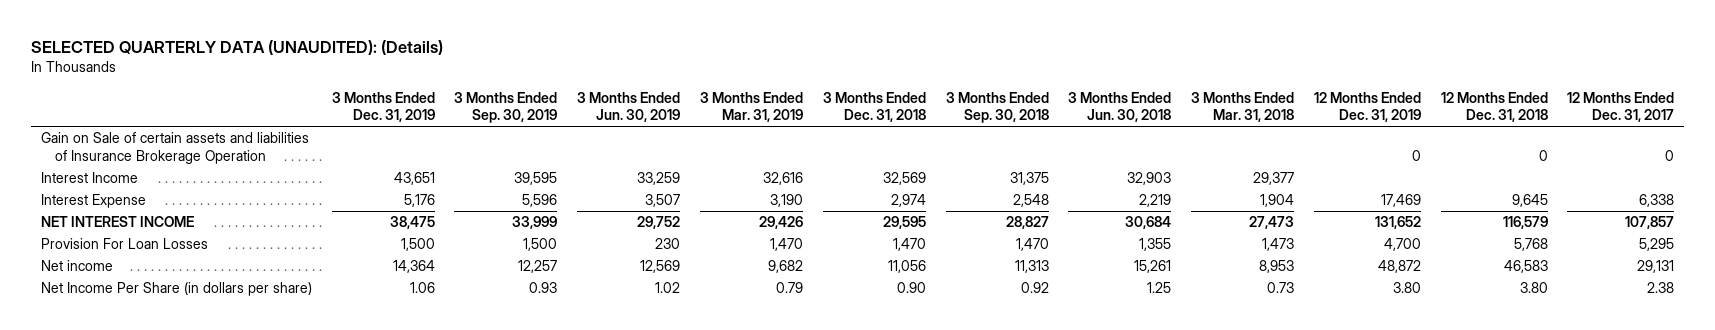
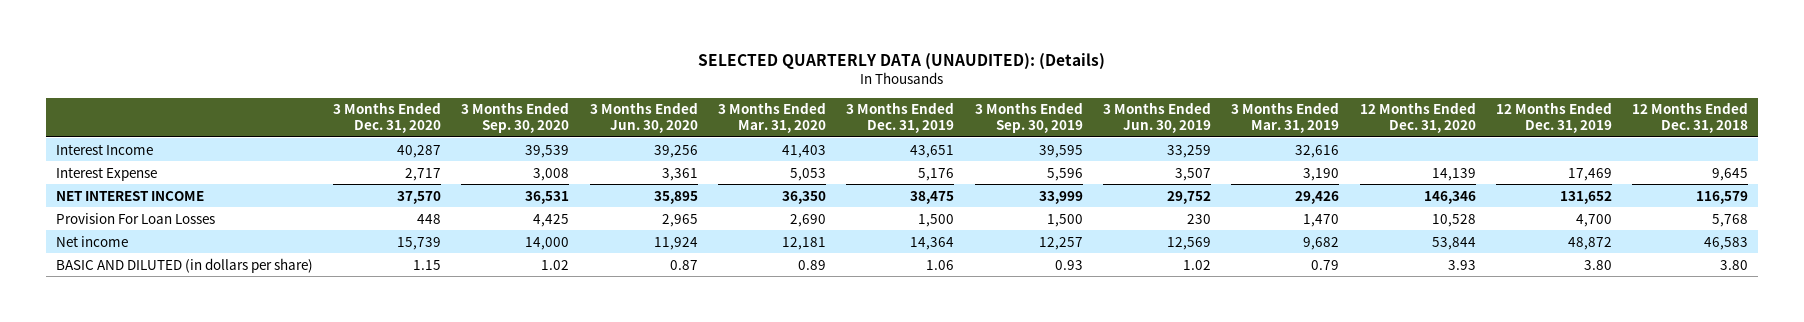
[822,91,926,123] 3 Months Ended Dec. 31, 2018 -> none
[945,91,1049,124] 3 Months Ended Sep. 30, 2018 -> none
[1068,91,1172,123] 3 Months Ended Jun. 30, 2018 -> none
[1191,91,1295,123] 3 Months Ended Mar. 31, 2018 -> none
[1567,91,1675,123] 12 Months Ended Dec. 31, 2017 -> none
none -> [333,102,442,134] 3 Months Ended Dec. 31, 2020
none -> [461,102,570,134] 3 Months Ended Sep. 30, 2020
none -> [589,102,698,134] 3 Months Ended Jun. 30, 2020
none -> [718,102,827,134] 3 Months Ended Mar. 31, 2020
none -> [1359,102,1476,134] 12 Months Ended Dec. 31, 2020
[40,132,309,164] Gain on Sale of certain assets and liabilities of Insurance Brokerage Operation -> none
[40,282,312,297] Net Income Per Share (in dollars per share) -> [55,257,313,273] BASIC AND DILUTED (in dollars per share)

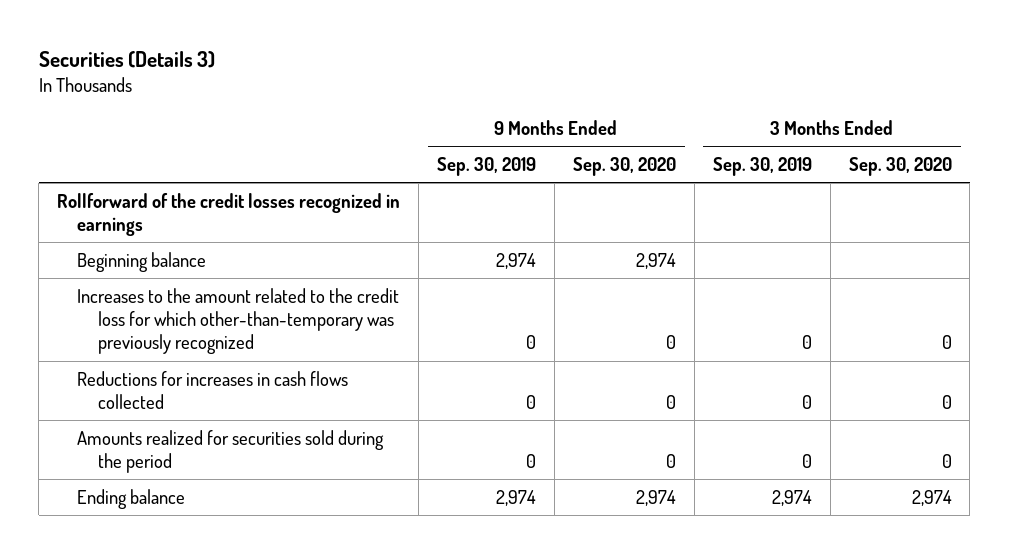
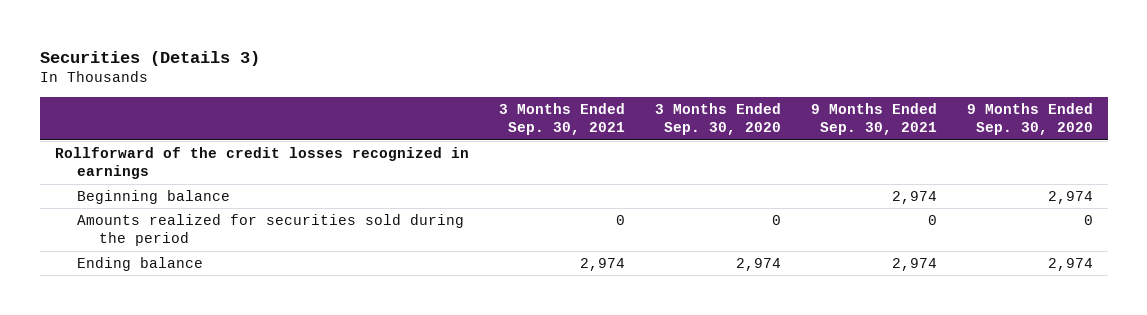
[436,156,536,176] Sep. 30, 2019 -> none
[712,156,812,176] Sep. 30, 2019 -> none
none -> [498,102,625,136] 3 Months Ended Sep. 30, 2021
none -> [810,102,937,136] 9 Months Ended Sep. 30, 2021
[77,287,400,355] Increases to the amount related to the credit loss for which other-than-temporary was previously recognized -> none
[77,370,349,410] Reductions for increases in cash flows collected -> none

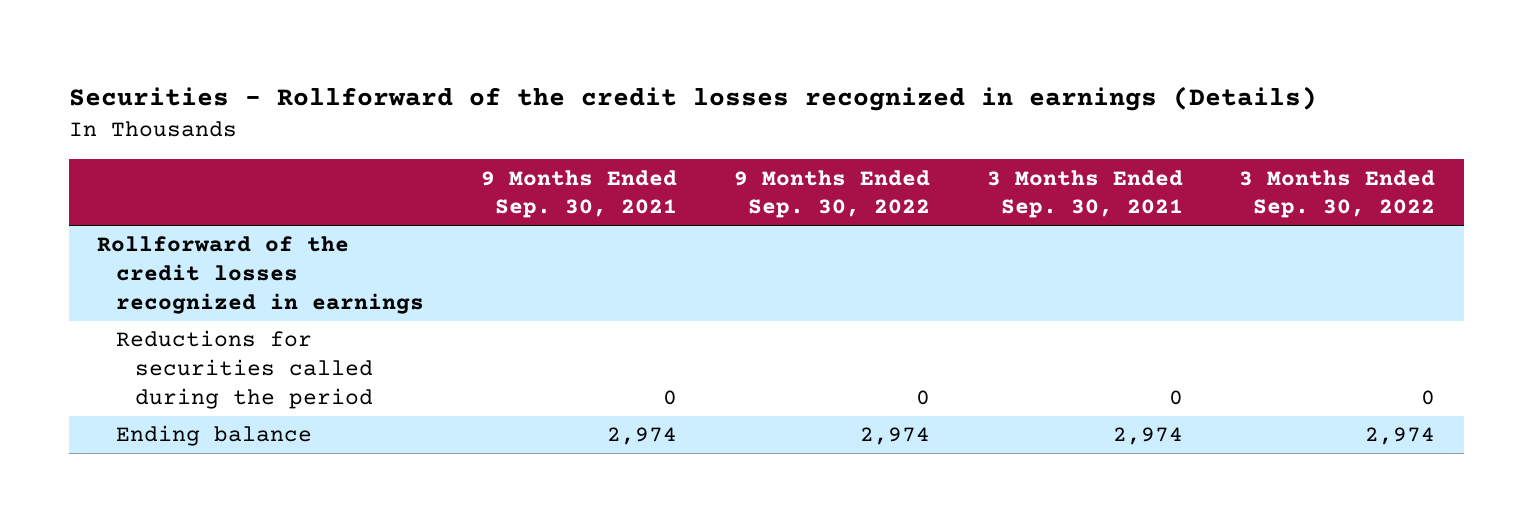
[39,50,260,66] Securities (Details 3) -> [68,85,1317,111] Securities - Rollforward of the credit losses recognized in earnings (Details)
[654,102,781,136] 3 Months Ended Sep. 30, 2020 -> none
[966,102,1093,136] 9 Months Ended Sep. 30, 2020 -> none
none -> [733,169,930,219] 9 Months Ended Sep. 30, 2022
none -> [1239,169,1436,219] 3 Months Ended Sep. 30, 2022
[76,189,230,204] Beginning balance -> none
[76,213,464,247] Amounts realized for securities sold during the period -> [116,330,374,410] Reductions for securities called during the period

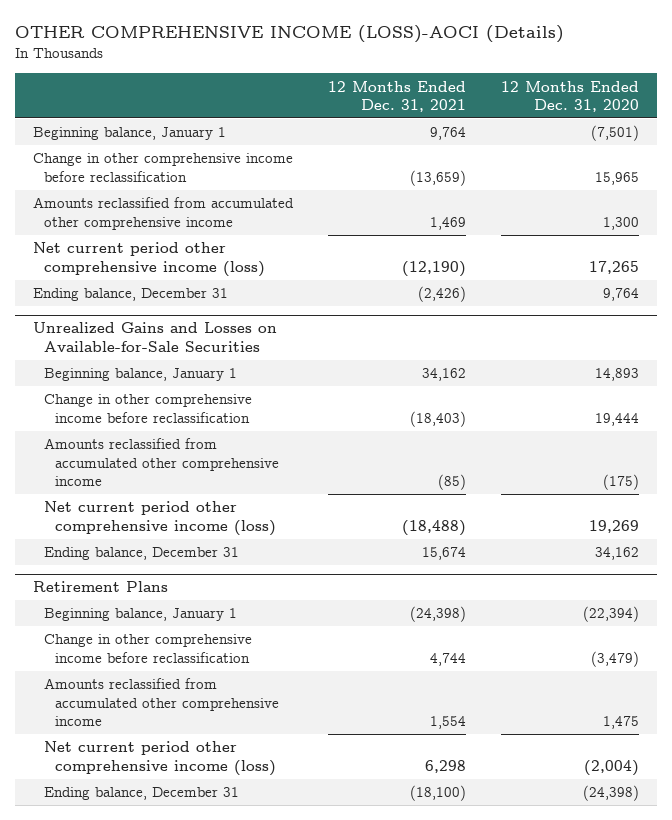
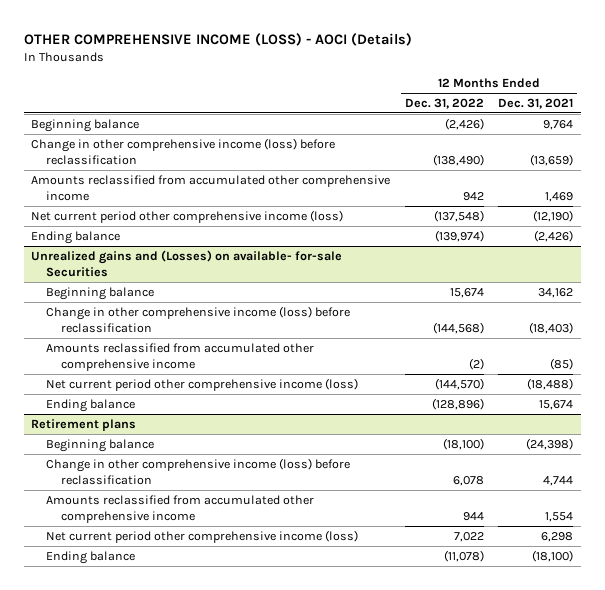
[15,25,565,44] OTHER COMPREHENSIVE INCOME (LOSS)-AOCI (Details) -> [24,32,413,46] OTHER COMPREHENSIVE INCOME (LOSS) - AOCI (Details)
[501,80,640,113] 12 Months Ended Dec. 31, 2020 -> none
none -> [404,97,484,109] Dec. 31, 2022
[32,127,226,141] Beginning balance, January 1 -> [31,118,140,132] Beginning balance
[32,153,293,182] Change in other comprehensive income before reclassification -> [31,137,336,165] Change in other comprehensive income (loss) before reclassification
[32,288,228,302] Ending balance, December 31 -> [31,230,121,244] Ending balance
[32,322,277,352] Unrealized Gains and Losses on Available-for-Sale Securities -> [31,249,343,277] Unrealized gains and (Losses) on available- for-sale Securities
[43,368,237,382] Beginning balance, January 1 -> [46,286,155,300] Beginning balance
[43,394,252,423] Change in other comprehensive income before reclassification -> [46,305,351,333] Change in other comprehensive income (loss) before reclassification
[43,547,239,561] Ending balance, December 31 -> [46,398,136,412] Ending balance
[32,581,168,593] Retirement Plans -> [31,418,137,431] Retirement plans
[43,608,237,622] Beginning balance, January 1 -> [46,438,155,452] Beginning balance
[43,634,252,663] Change in other comprehensive income before reclassification -> [46,457,351,485] Change in other comprehensive income (loss) before reclassification
[43,787,239,801] Ending balance, December 31 -> [46,550,136,564] Ending balance

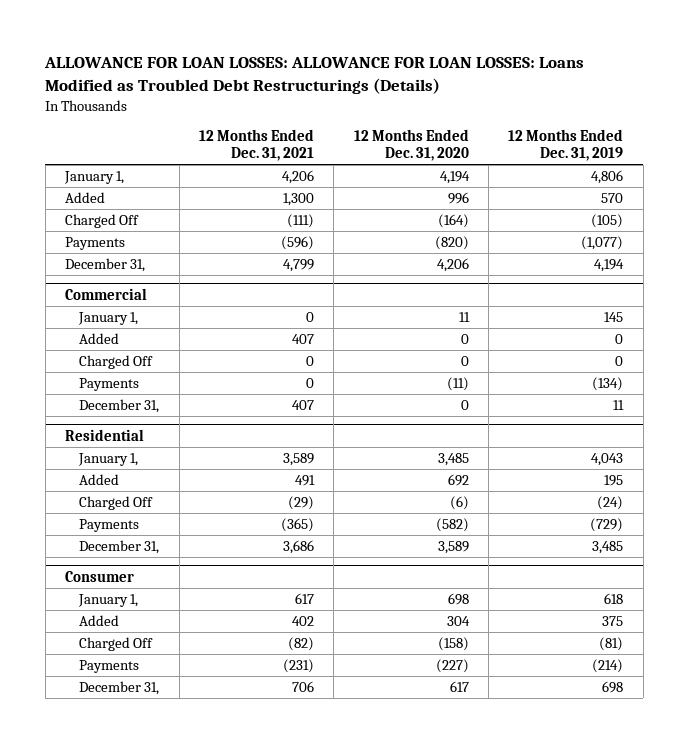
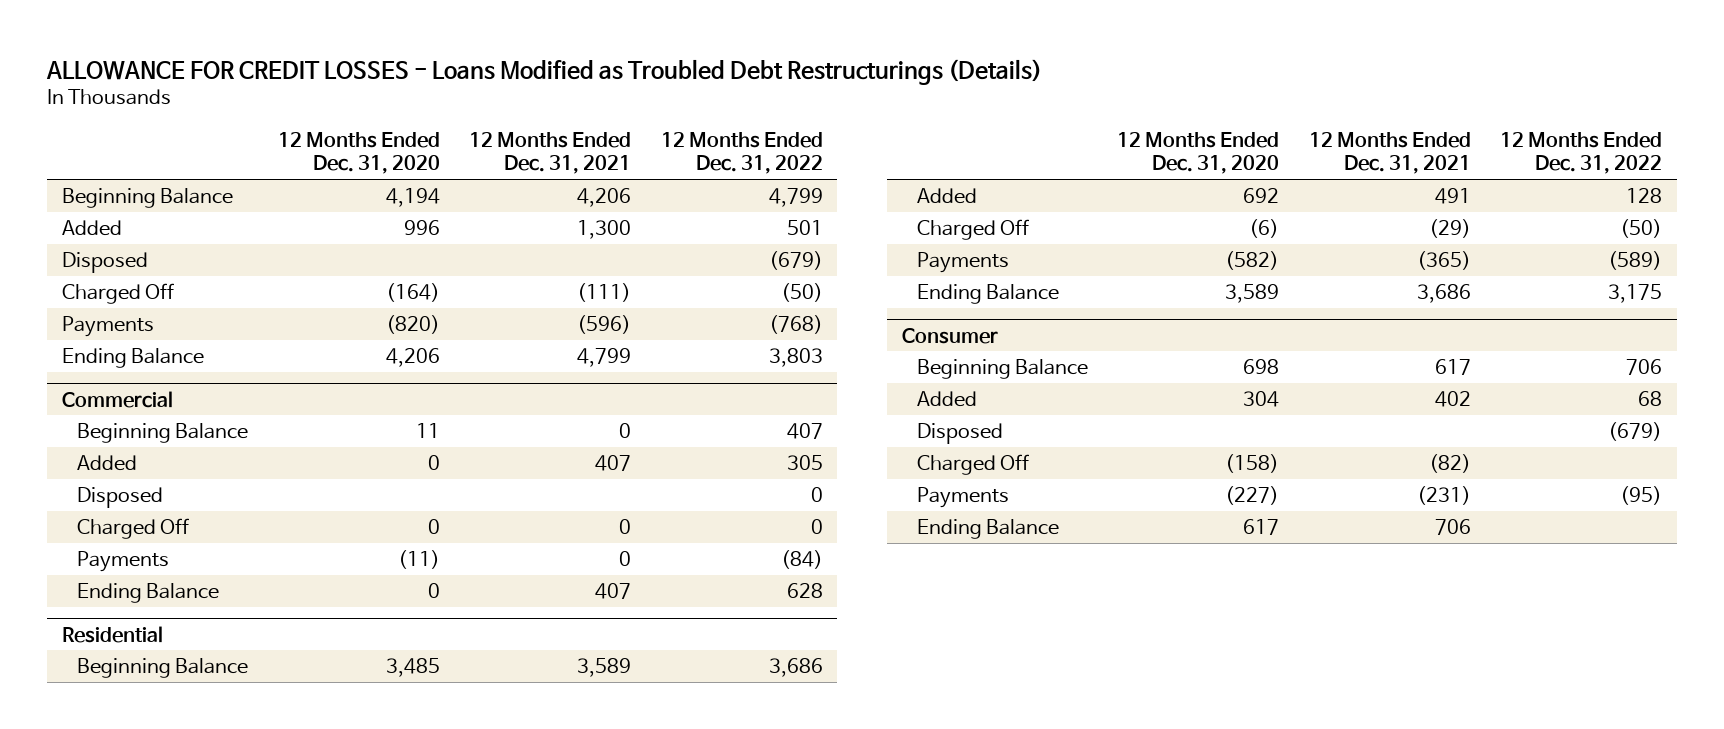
[44,56,585,94] ALLOWANCE FOR LOAN LOSSES: ALLOWANCE FOR LOAN LOSSES: Loans Modified as Troubled Debt Restructurings (Details) -> [46,58,1043,85] ALLOWANCE FOR CREDIT LOSSES - Loans Modified as Troubled Debt Restructurings (Details)
[508,129,624,162] 12 Months Ended Dec. 31, 2019 -> none
none -> [660,132,823,175] 12 Months Ended Dec. 31, 2022
[64,171,125,185] January 1, -> [61,188,233,209] Beginning Balance
none -> [61,252,148,274] Disposed
[65,258,146,273] December 31, -> [61,348,204,369] Ending Balance
[78,312,139,326] January 1, -> [76,423,248,444] Beginning Balance
none -> [76,487,163,509] Disposed
[79,399,160,414] December 31, -> [76,583,219,604] Ending Balance
[78,453,139,467] January 1, -> [76,658,248,679] Beginning Balance
[79,540,160,555] December 31, -> [916,284,1059,305] Ending Balance
[78,594,139,608] January 1, -> [916,359,1088,380] Beginning Balance
none -> [916,423,1003,445] Disposed
[79,681,160,696] December 31, -> [916,519,1059,540] Ending Balance

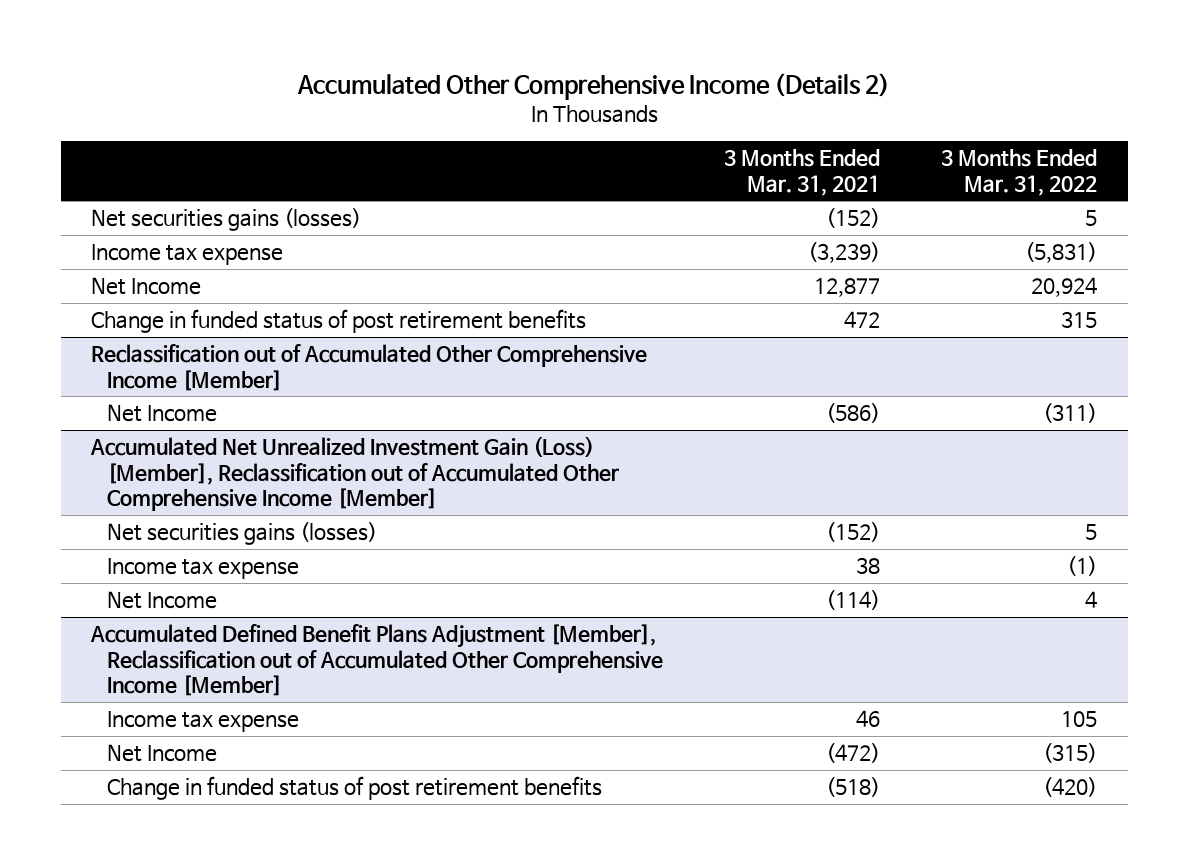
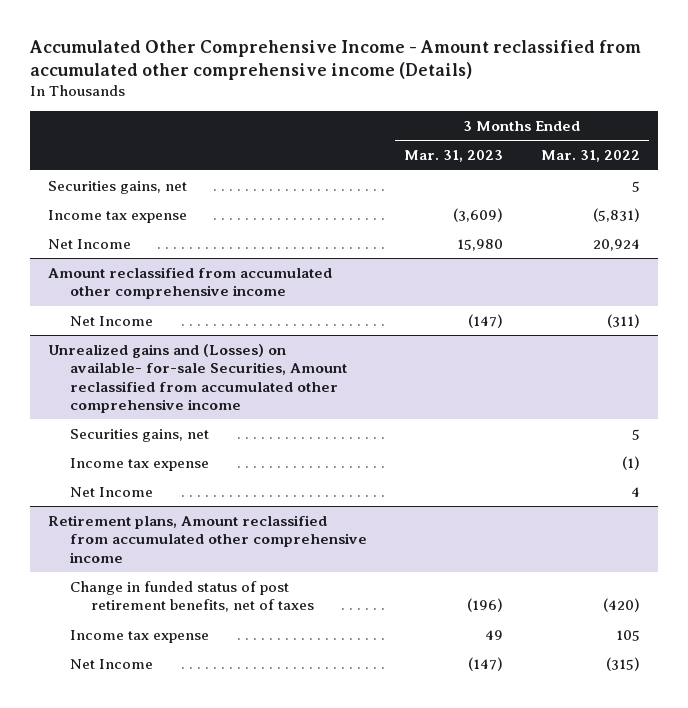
[297,72,891,100] Accumulated Other Comprehensive Income (Details 2) -> [28,39,641,81] Accumulated Other Comprehensive Income - Amount reclassified from accumulated other comprehensive income (Details)
[724,149,881,196] 3 Months Ended Mar. 31, 2021 -> none
none -> [404,150,504,163] Mar. 31, 2023
[91,208,362,232] Net securities gains (losses) -> [48,180,188,194] Securities gains, net
[91,309,587,334] Change in funded status of post retirement benefits -> none
[91,344,648,391] Reclassification out of Accumulated Other Comprehensive Income [Member] -> [48,266,333,300] Amount reclassified from accumulated other comprehensive income
[90,436,620,512] Accumulated Net Unrealized Investment Gain (Loss) [Member], Reclassification out of Accumulated Other Comprehensive Income [Member] -> none
none -> [48,343,347,413] Unrealized gains and (Losses) on available- for-sale Securities, Amount reclassified from accumulated other comprehensive income
[107,522,378,546] Net securities gains (losses) -> [69,428,209,442] Securities gains, net
[90,624,664,697] Accumulated Defined Benefit Plans Adjustment [Member], Reclassification out of Accumulated Other Comprehensive Income [Member] -> none
none -> [48,514,367,563] Retirement plans, Amount reclassified from accumulated other comprehensive income
none -> [69,580,314,613] Change in funded status of post retirement benefits, net of taxes
[107,776,603,801] Change in funded status of post retirement benefits -> none

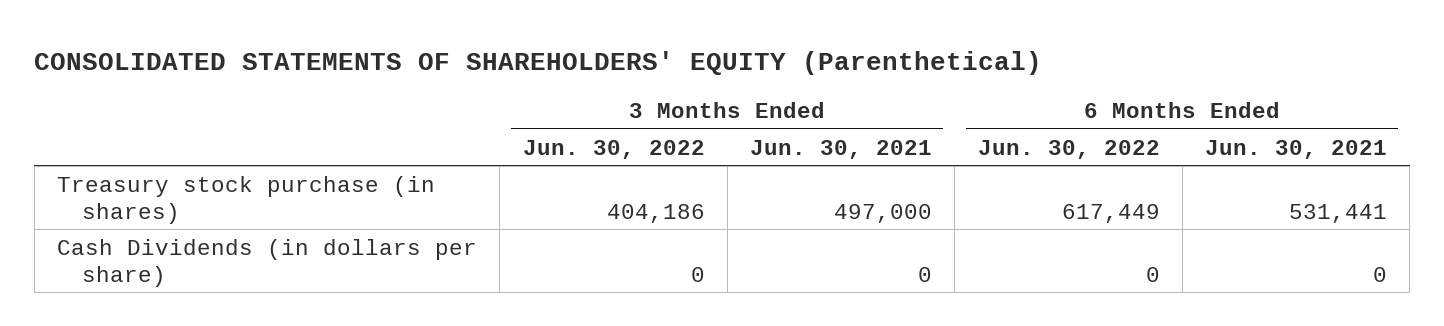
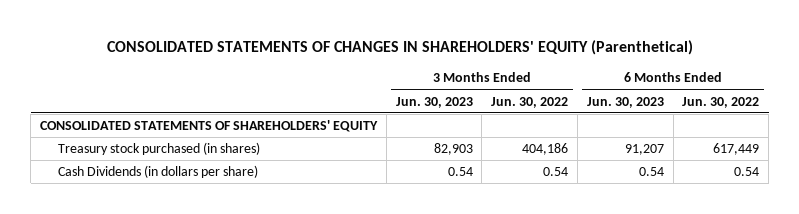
[34,50,1043,75] CONSOLIDATED STATEMENTS OF SHAREHOLDERS' EQUITY (Parenthetical) -> [106,40,693,56] CONSOLIDATED STATEMENTS OF CHANGES IN SHAREHOLDERS' EQUITY (Parenthetical)
[750,139,933,159] Jun. 30, 2021 -> none
[1205,139,1388,159] Jun. 30, 2021 -> none
none -> [395,96,473,108] Jun. 30, 2023
none -> [586,96,664,108] Jun. 30, 2023
none -> [39,120,378,133] CONSOLIDATED STATEMENTS OF SHAREHOLDERS' EQUITY
[57,175,436,224] Treasury stock purchase (in shares) -> [58,142,261,156] Treasury stock purchased (in shares)
[690,266,705,282] 0 -> [543,167,569,177] 0.54
[1145,266,1160,282] 0 -> [734,167,760,177] 0.54

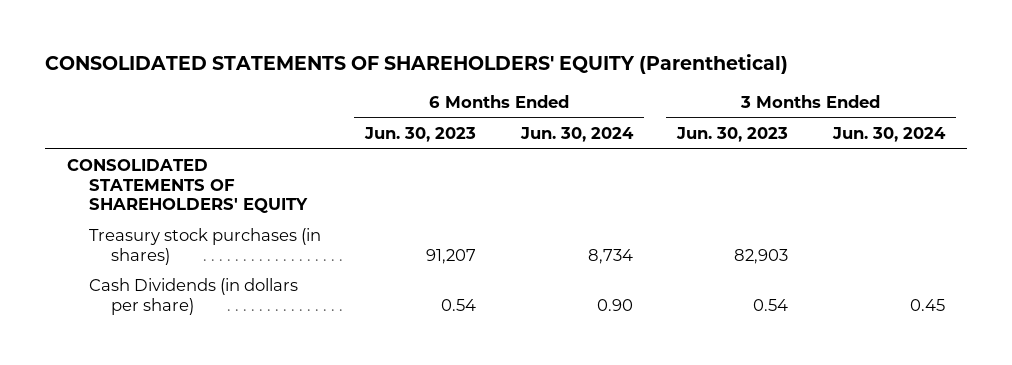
[106,40,693,56] CONSOLIDATED STATEMENTS OF CHANGES IN SHAREHOLDERS' EQUITY (Parenthetical) -> [44,54,788,75] CONSOLIDATED STATEMENTS OF SHAREHOLDERS' EQUITY (Parenthetical)
[491,96,569,108] Jun. 30, 2022 -> none
[682,96,760,108] Jun. 30, 2022 -> none
none -> [519,127,634,143] Jun. 30, 2024
none -> [831,127,946,143] Jun. 30, 2024
[58,142,261,156] Treasury stock purchased (in shares) -> [88,228,321,265] Treasury stock purchases (in shares)

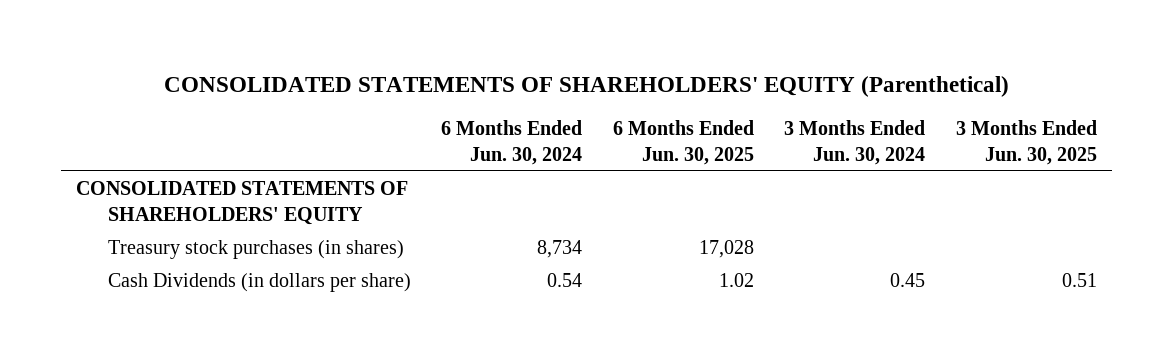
[364,127,477,143] Jun. 30, 2023 -> none
[676,127,789,143] Jun. 30, 2023 -> none
none -> [612,120,754,165] 6 Months Ended Jun. 30, 2025
none -> [955,120,1097,165] 3 Months Ended Jun. 30, 2025
[596,298,633,311] 0.90 -> [547,272,583,287] 0.54

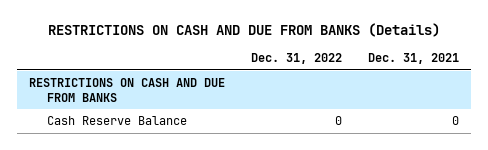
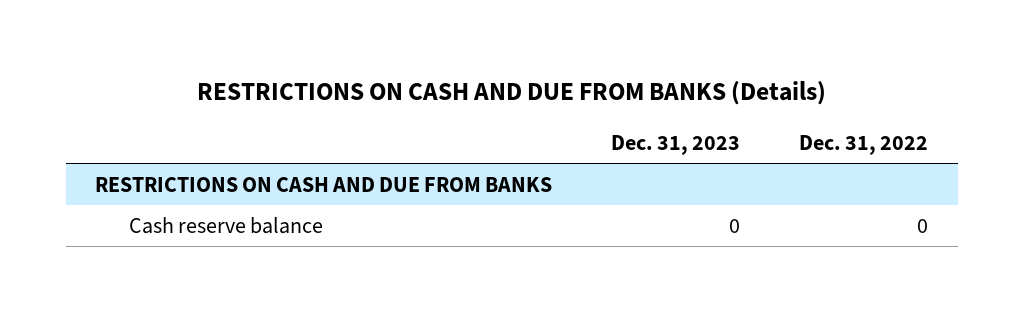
[367,53,459,65] Dec. 31, 2021 -> none
none -> [611,134,741,155] Dec. 31, 2023
[47,116,188,126] Cash Reserve Balance -> [128,216,323,234] Cash reserve balance

